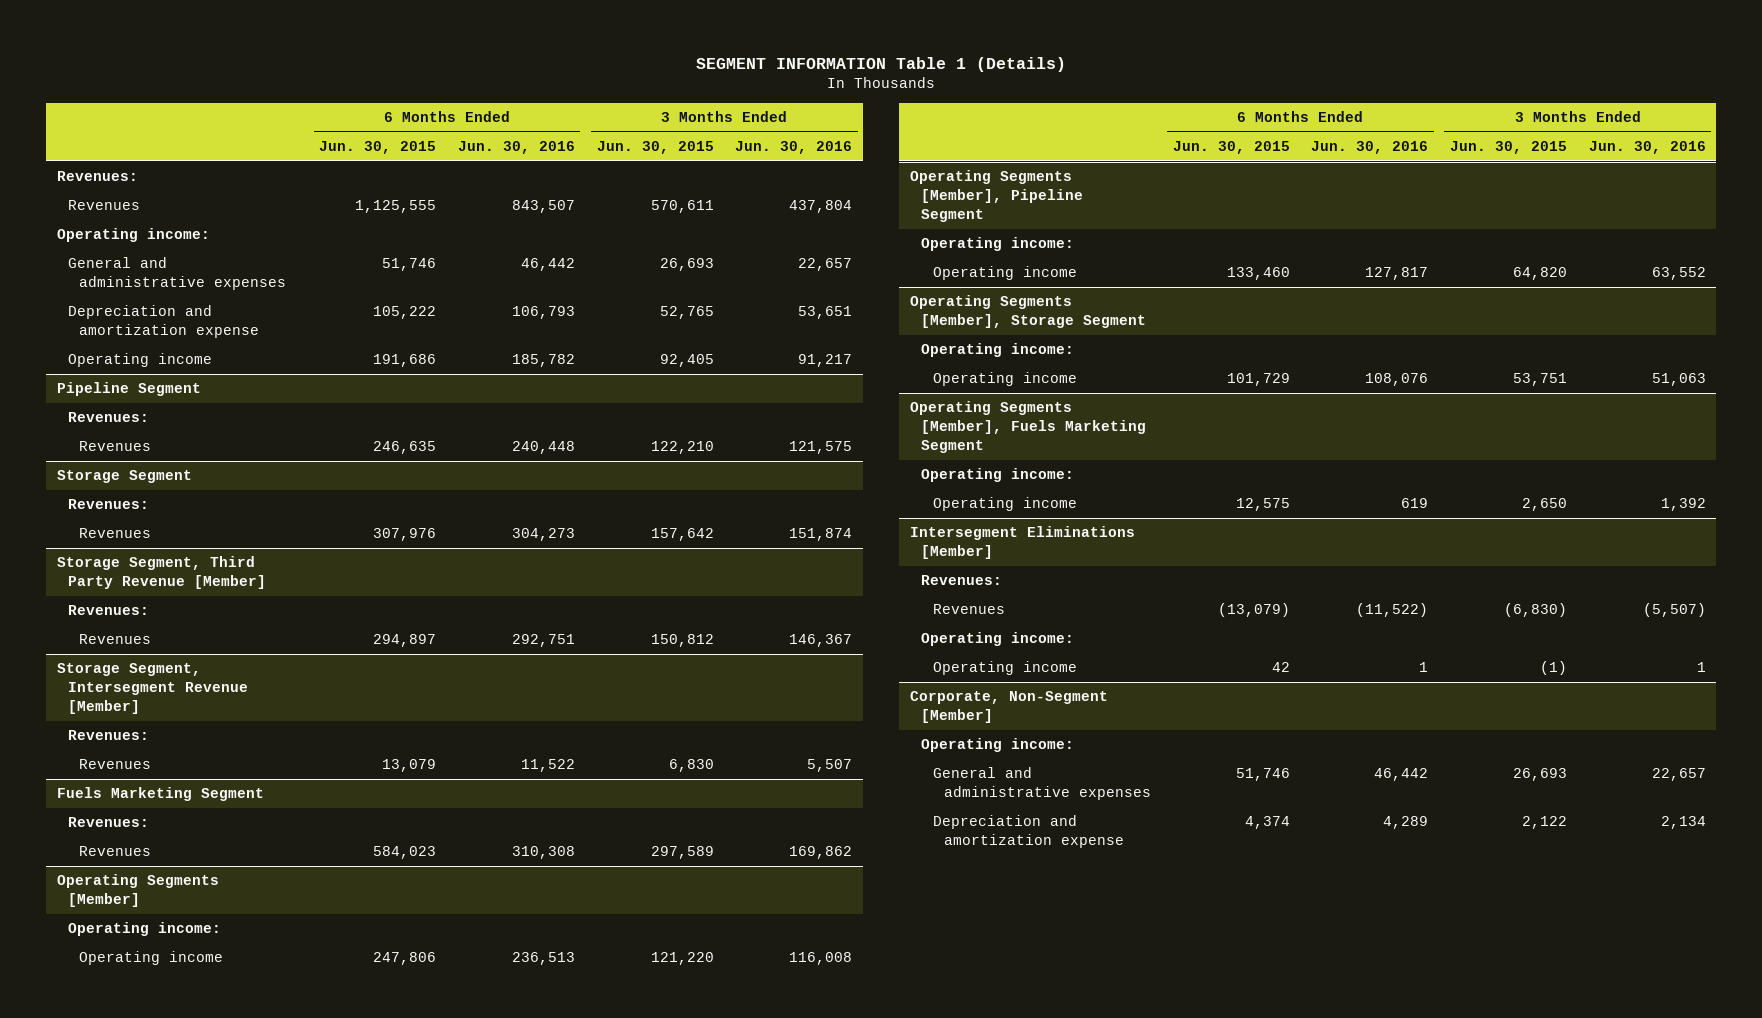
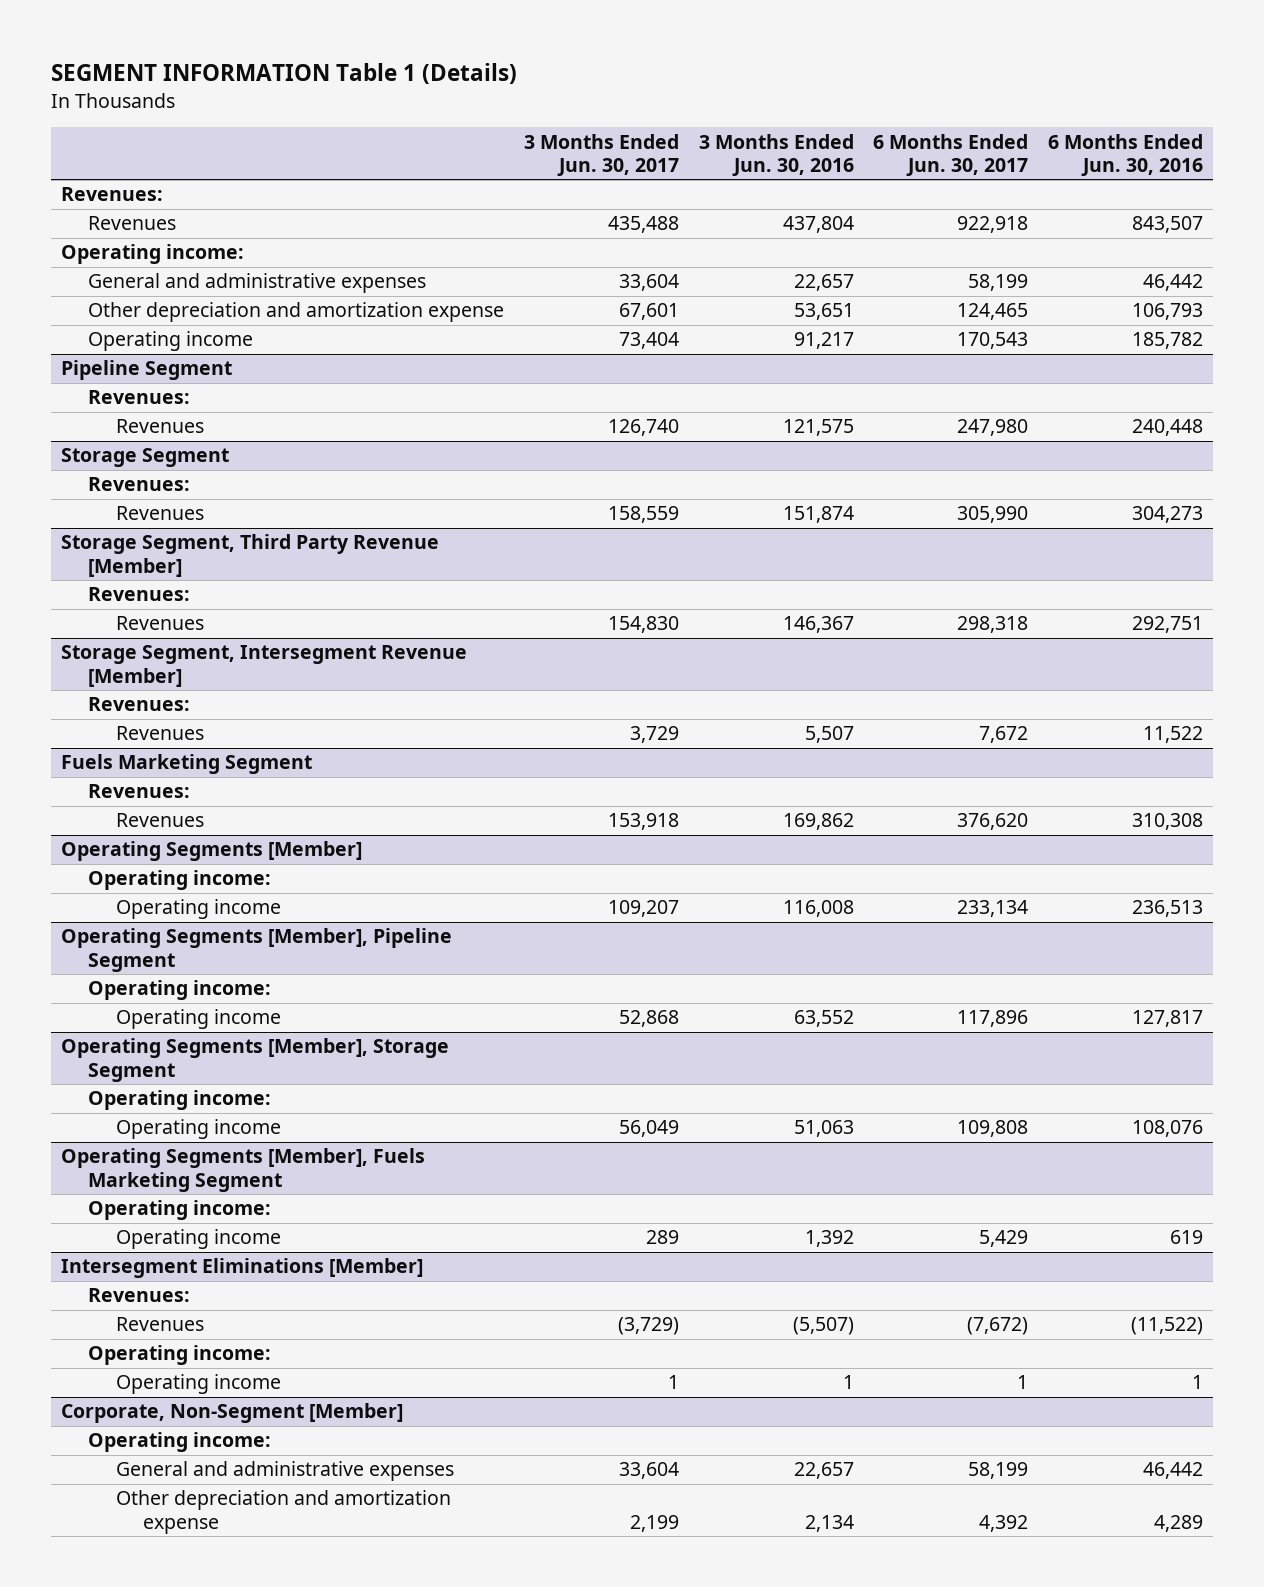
[319,140,437,154] Jun. 30, 2015 -> none
[596,140,714,154] Jun. 30, 2015 -> none
none -> [523,133,679,176] 3 Months Ended Jun. 30, 2017
none -> [873,133,1029,176] 6 Months Ended Jun. 30, 2017
[68,305,260,339] Depreciation and amortization expense -> [88,302,505,323] Other depreciation and amortization expense
[932,815,1124,849] Depreciation and amortization expense -> [115,1490,451,1534] Other depreciation and amortization expense

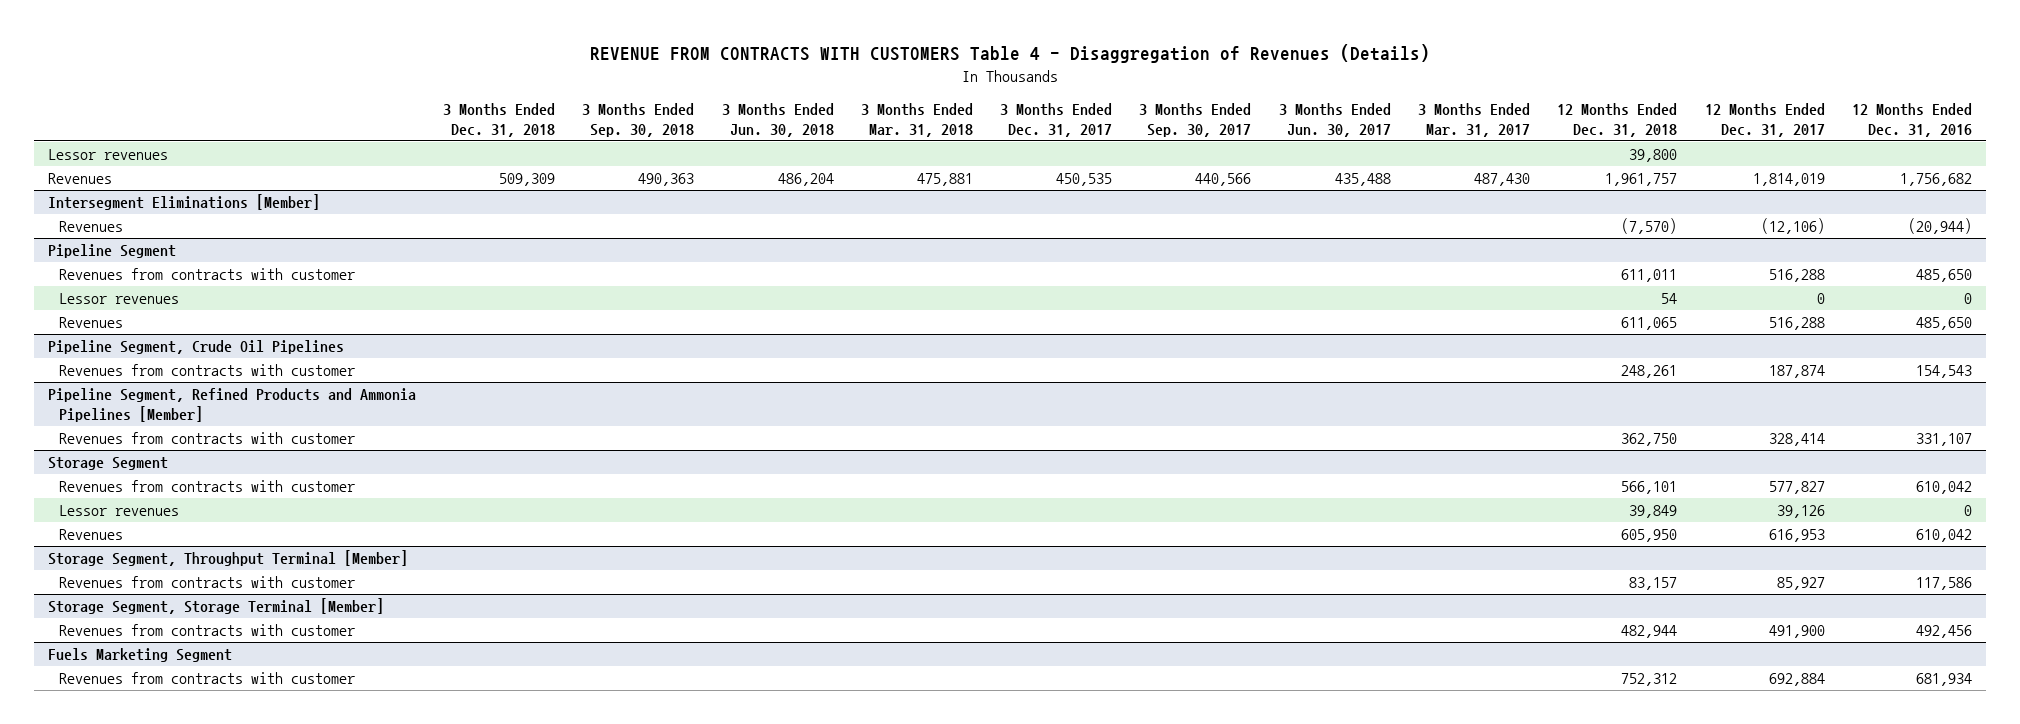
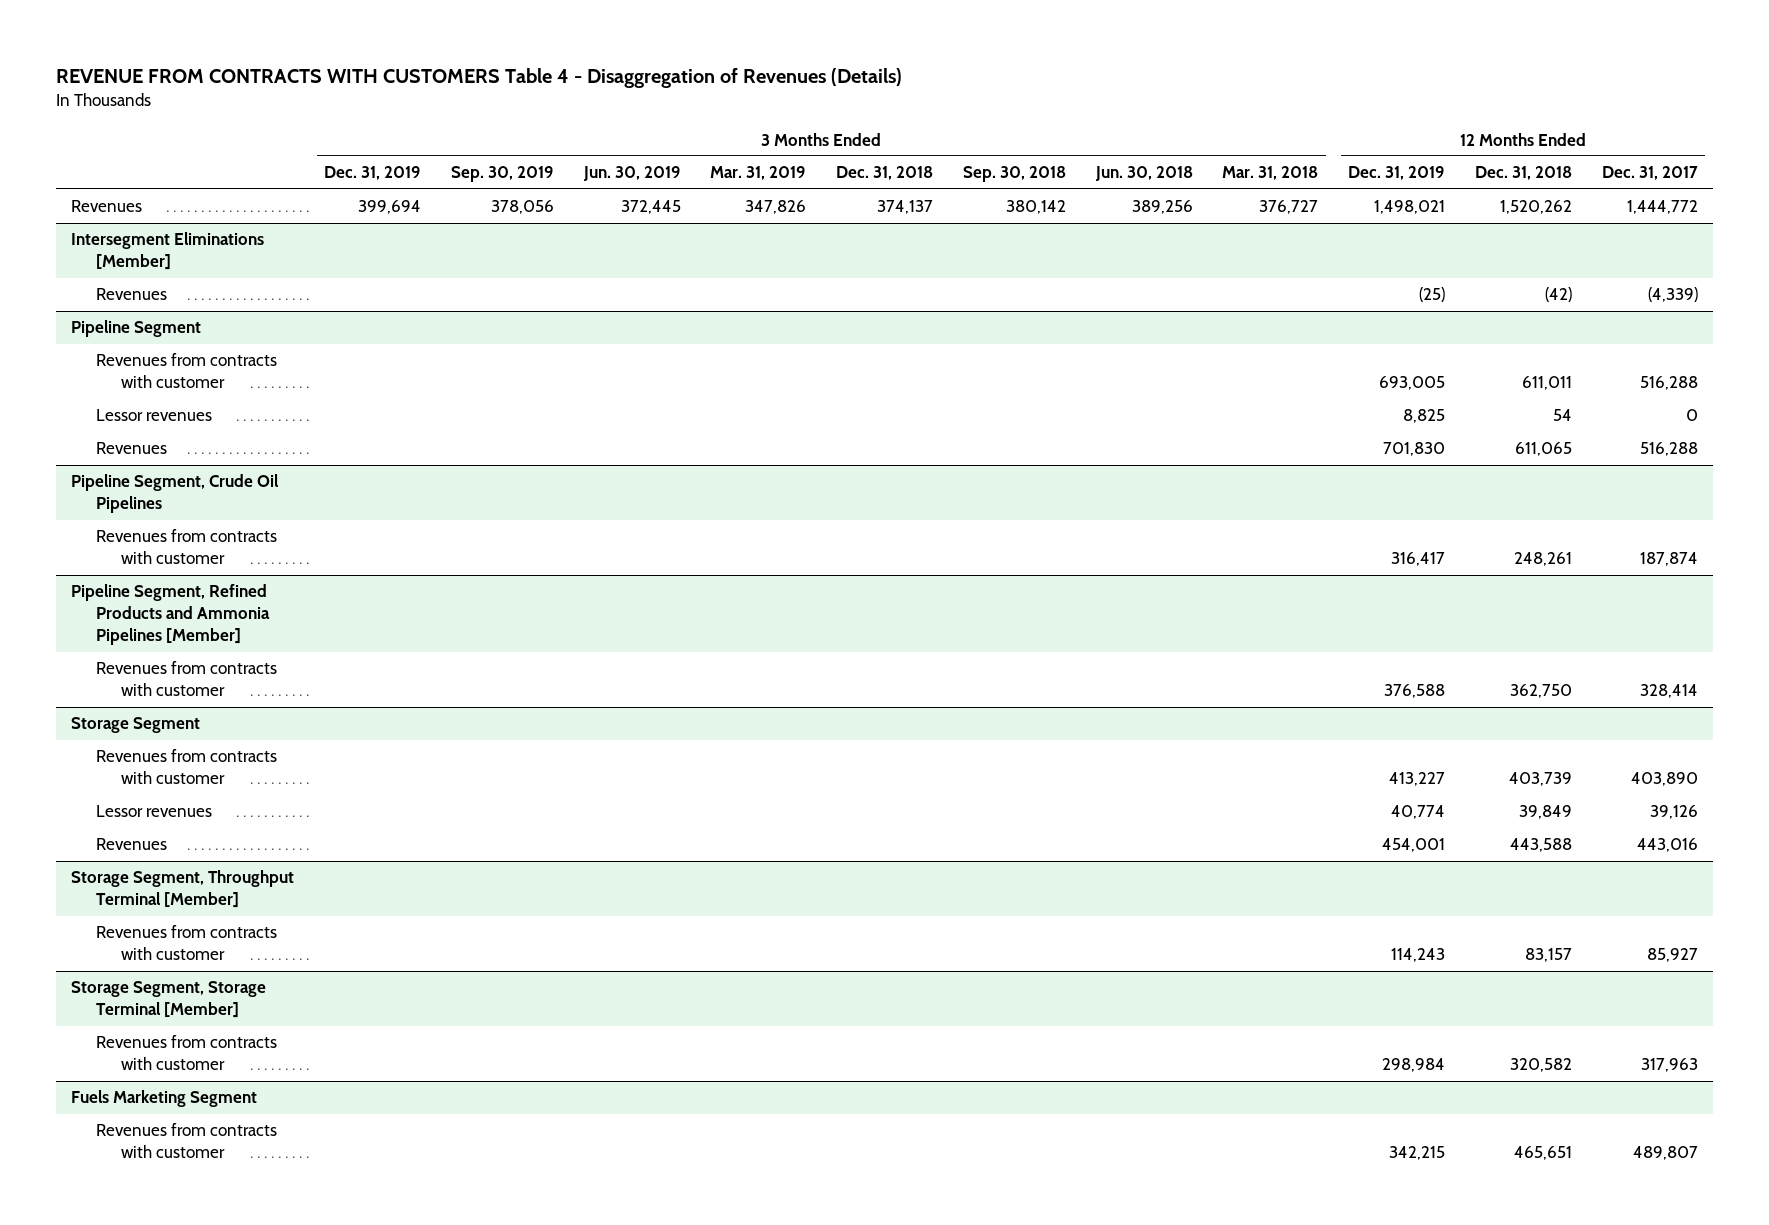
[1000,103,1113,137] 3 Months Ended Dec. 31, 2017 -> none
[1139,103,1252,137] 3 Months Ended Sep. 30, 2017 -> none
[1278,103,1391,137] 3 Months Ended Jun. 30, 2017 -> none
[1418,103,1531,137] 3 Months Ended Mar. 31, 2017 -> none
[1852,103,1973,137] 12 Months Ended Dec. 31, 2016 -> none
none -> [323,166,421,181] Dec. 31, 2019
none -> [450,166,554,183] Sep. 30, 2019
none -> [582,166,681,182] Jun. 30, 2019
none -> [710,166,807,181] Mar. 31, 2019
none -> [1348,166,1446,181] Dec. 31, 2019
[47,149,168,161] Lessor revenues -> none
[498,173,555,187] 509,309 -> [877,200,934,215] 374,137
[638,173,695,187] 490,363 -> [1005,200,1066,215] 380,142
[777,173,834,187] 486,204 -> [1131,200,1193,215] 389,256
[916,173,973,187] 475,881 -> [1259,200,1319,215] 376,727
[1605,173,1678,187] 1,961,757 -> [1500,200,1573,215] 1,520,262
[1752,173,1825,187] 1,814,019 -> [1626,200,1698,215] 1,444,772
[1621,218,1678,235] (7,570) -> [1545,287,1573,303] (42)
[1760,218,1825,235] (12,106) -> [1647,287,1698,303] (4,339)
[1621,481,1678,495] 566,101 -> [1509,772,1573,787] 403,739
[1768,481,1825,495] 577,827 -> [1630,772,1698,787] 403,890
[1621,529,1678,543] 605,950 -> [1510,838,1573,853] 443,588
[1768,529,1825,543] 616,953 -> [1636,838,1698,853] 443,016
[1621,625,1678,639] 482,944 -> [1510,1058,1573,1073] 320,582
[1768,625,1825,639] 491,900 -> [1640,1058,1698,1073] 317,963
[1621,673,1678,687] 752,312 -> [1514,1146,1573,1161] 465,651
[1768,673,1825,687] 692,884 -> [1632,1146,1698,1161] 489,807

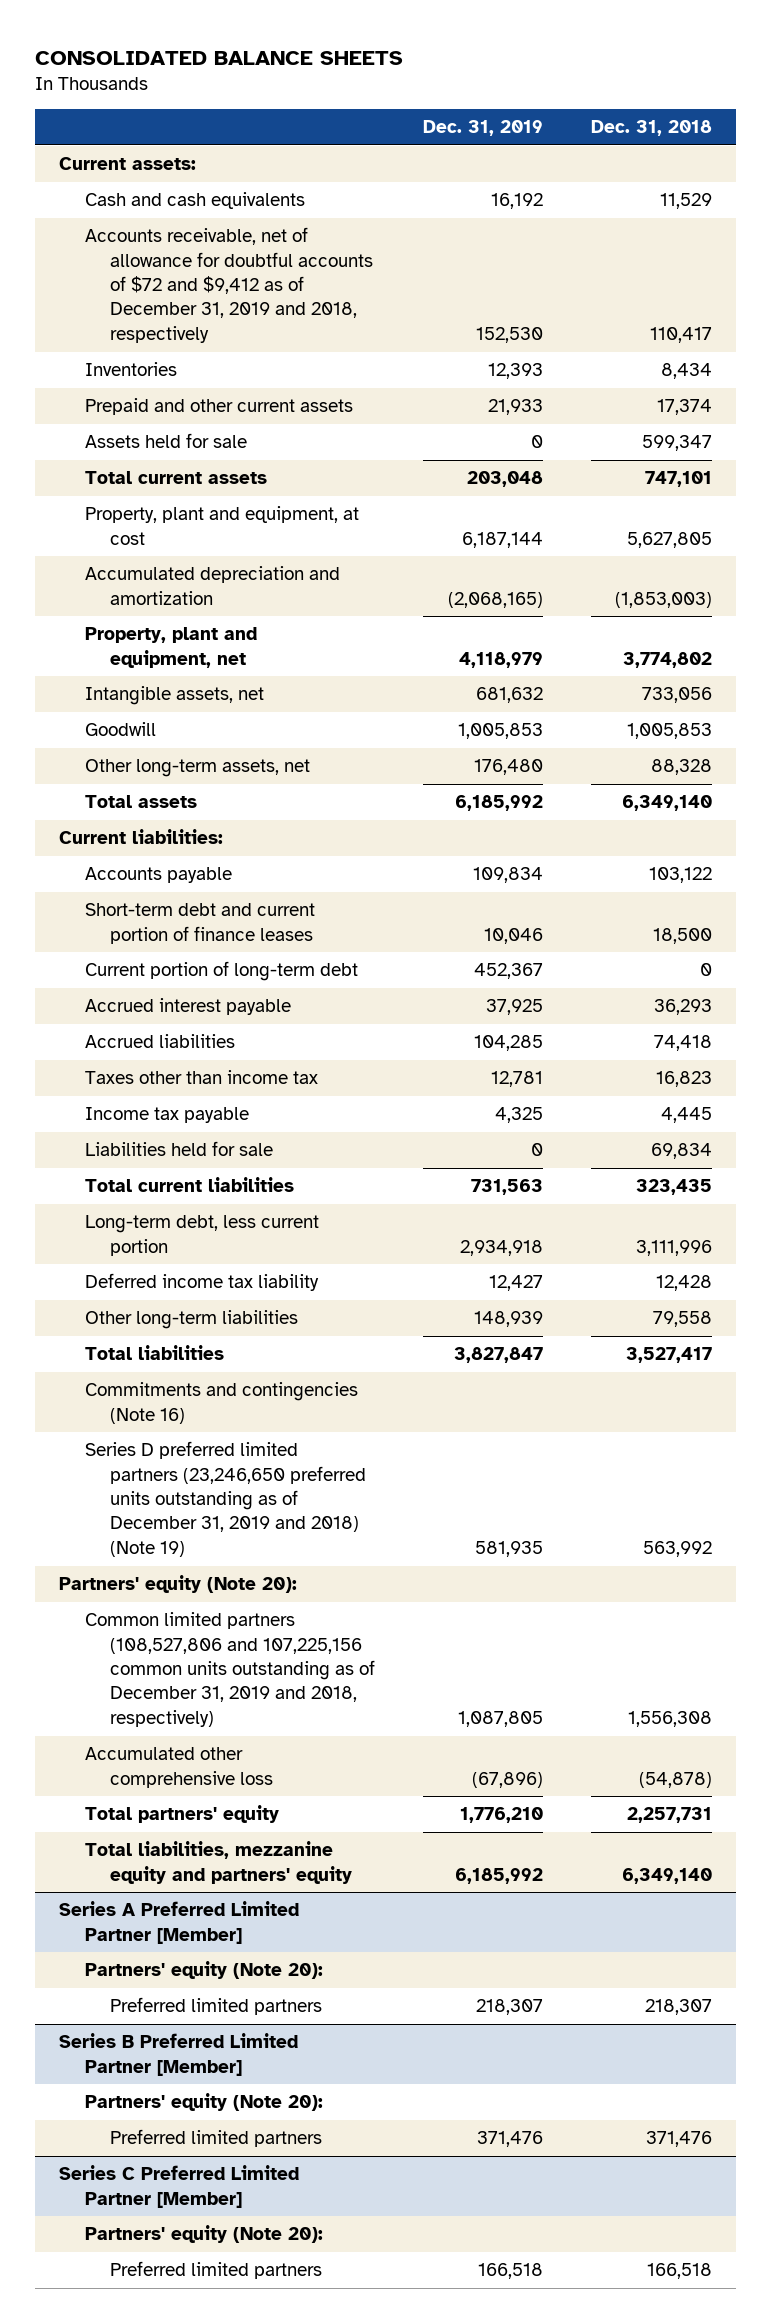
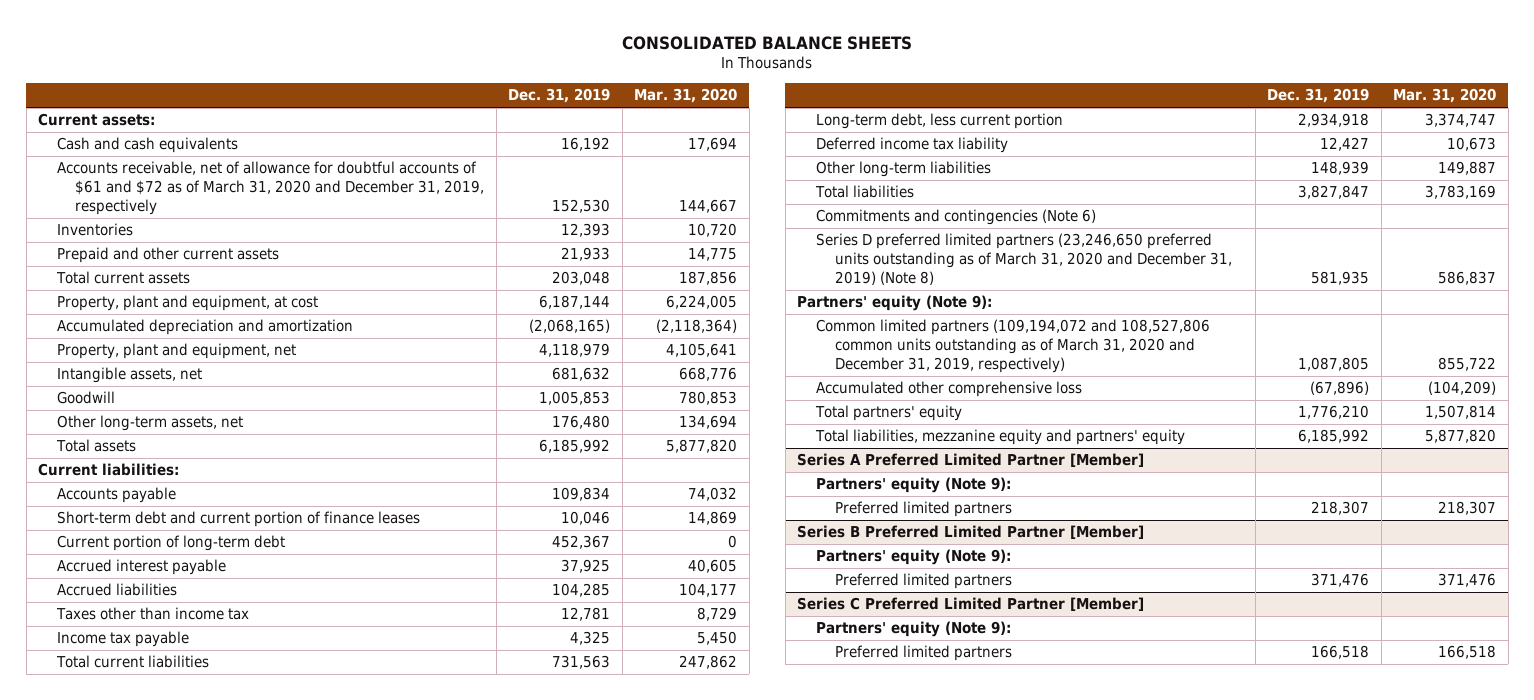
[590,120,712,137] Dec. 31, 2018 -> none
none -> [634,88,738,104] Mar. 31, 2020
[84,227,373,343] Accounts receivable, net of allowance for doubtful accounts of $72 and $9,412 as of December 31, 2019 and 2018, respectively -> [56,161,485,216] Accounts receivable, net of allowance for doubtful accounts of $61 and $72 as of March 31, 2020 and December 31, 2019, respectively
[84,433,247,449] Assets held for sale -> none
[84,1141,273,1157] Liabilities held for sale -> none
[84,1382,358,1424] Commitments and contingencies (Note 16) -> [815,209,1096,226] Commitments and contingencies (Note 6)
[84,1441,366,1557] Series D preferred limited partners (23,246,650 preferred units outstanding as of December 31, 2019 and 2018) (Note 19) -> [815,233,1232,286] Series D preferred limited partners (23,246,650 preferred units outstanding as of March 31, 2020 and December 31, 2019) (Note 8)
[59,1575,298,1594] Partners' equity (Note 20): -> [797,295,993,312] Partners' equity (Note 9):
[84,1612,375,1727] Common limited partners (108,527,806 and 107,225,156 common units outstanding as of December 31, 2019 and 2018, respectively) -> [815,319,1210,374] Common limited partners (109,194,072 and 108,527,806 common units outstanding as of March 31, 2020 and December 31, 2019, respectively)
[84,1961,323,1980] Partners' equity (Note 20): -> [815,477,1011,494] Partners' equity (Note 9):
[84,2093,323,2112] Partners' equity (Note 20): -> [815,549,1011,566] Partners' equity (Note 9):
[84,2225,323,2244] Partners' equity (Note 20): -> [815,621,1011,638] Partners' equity (Note 9):

